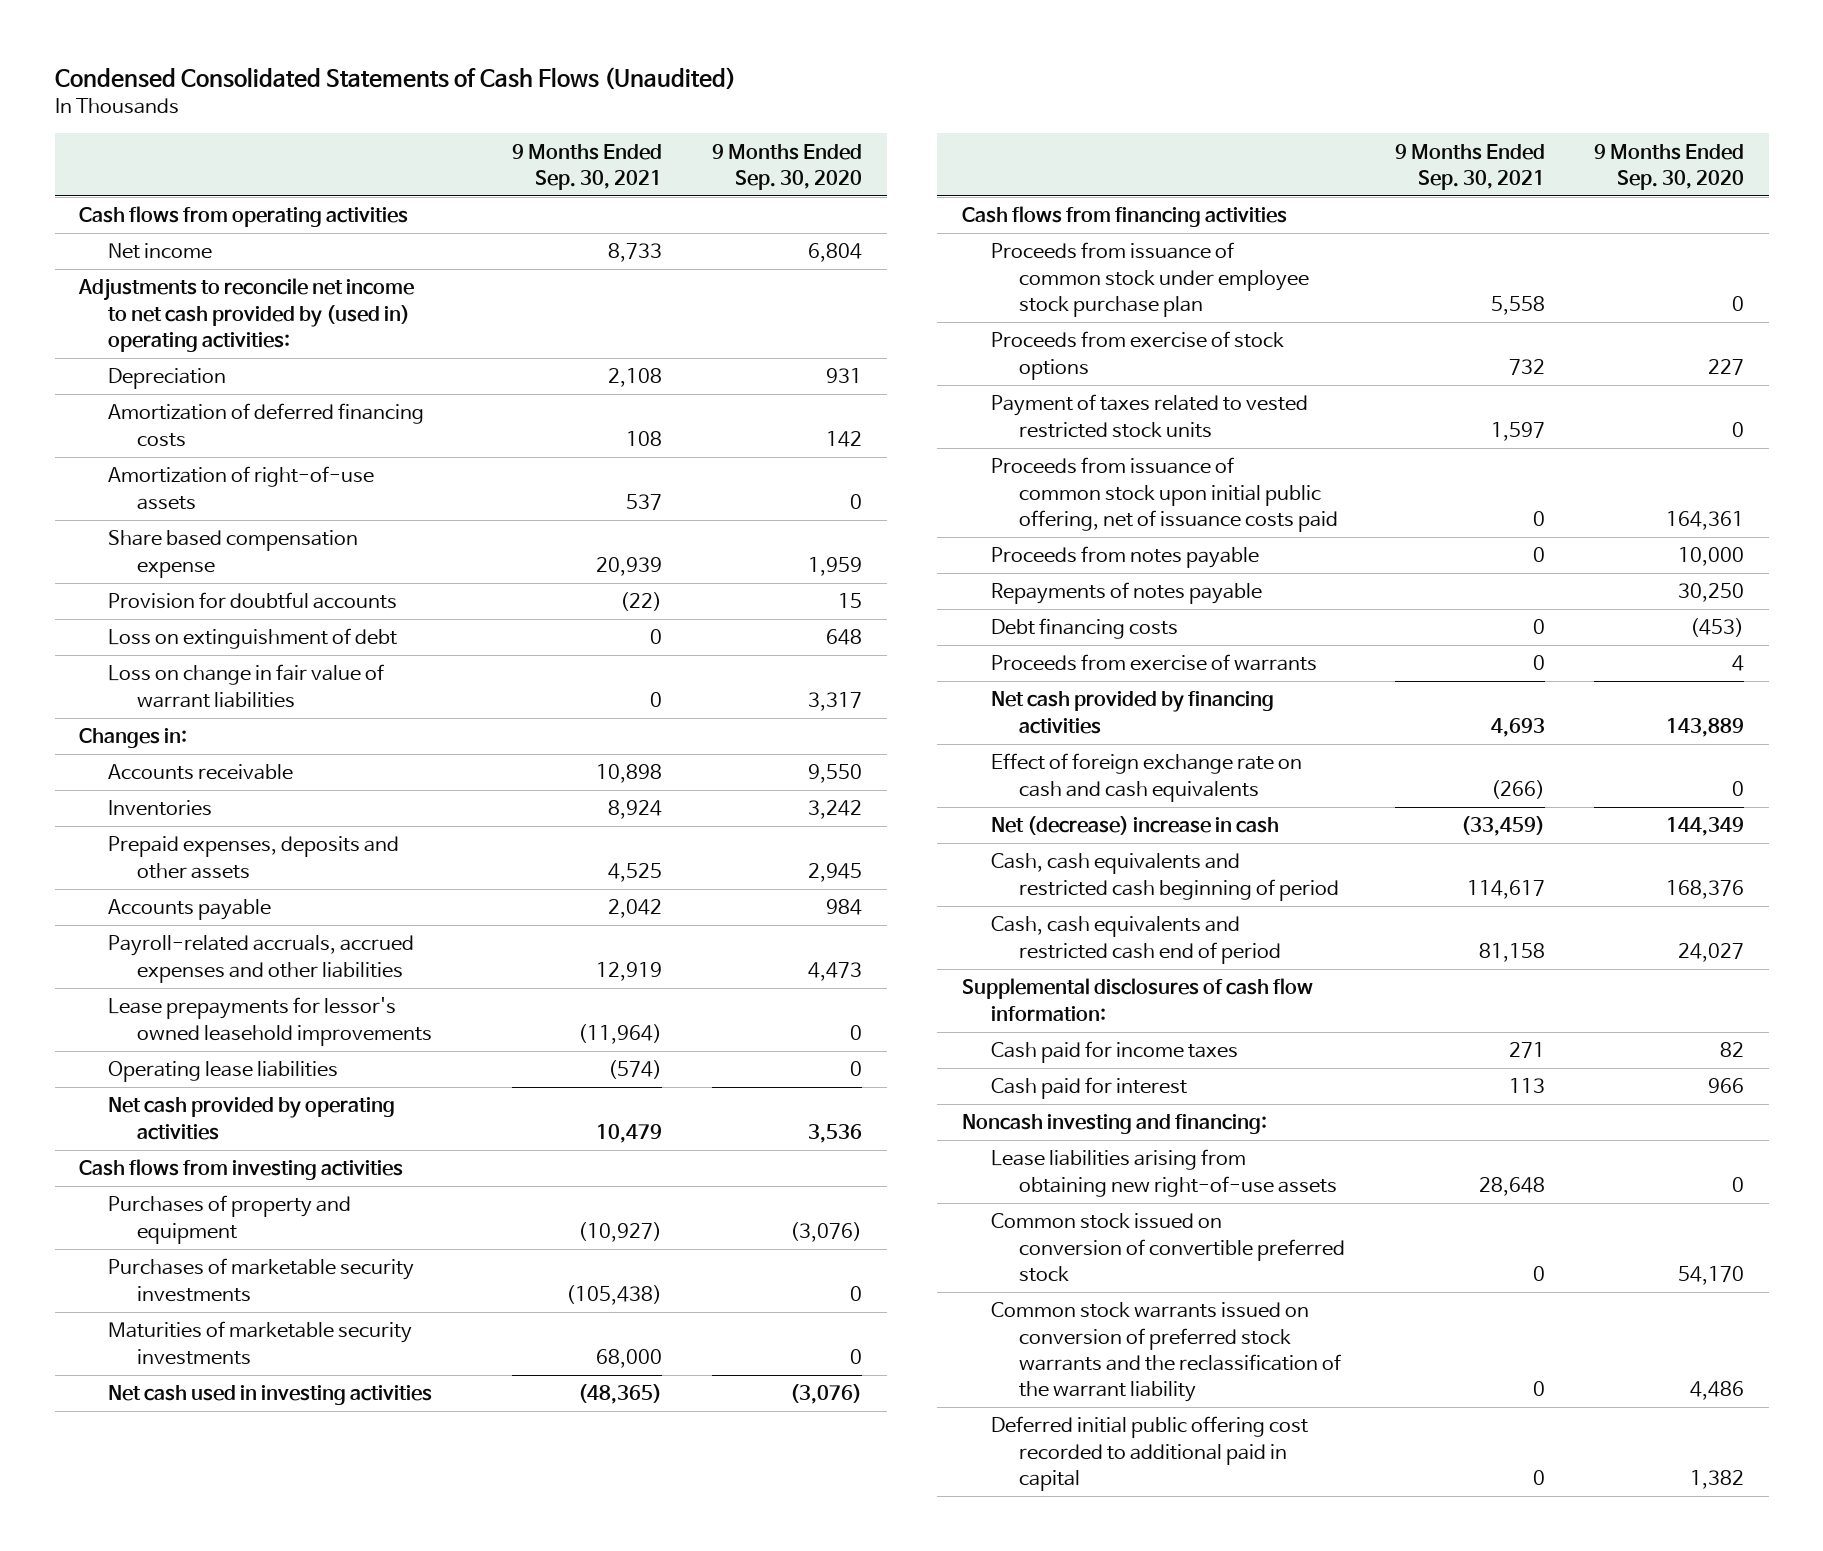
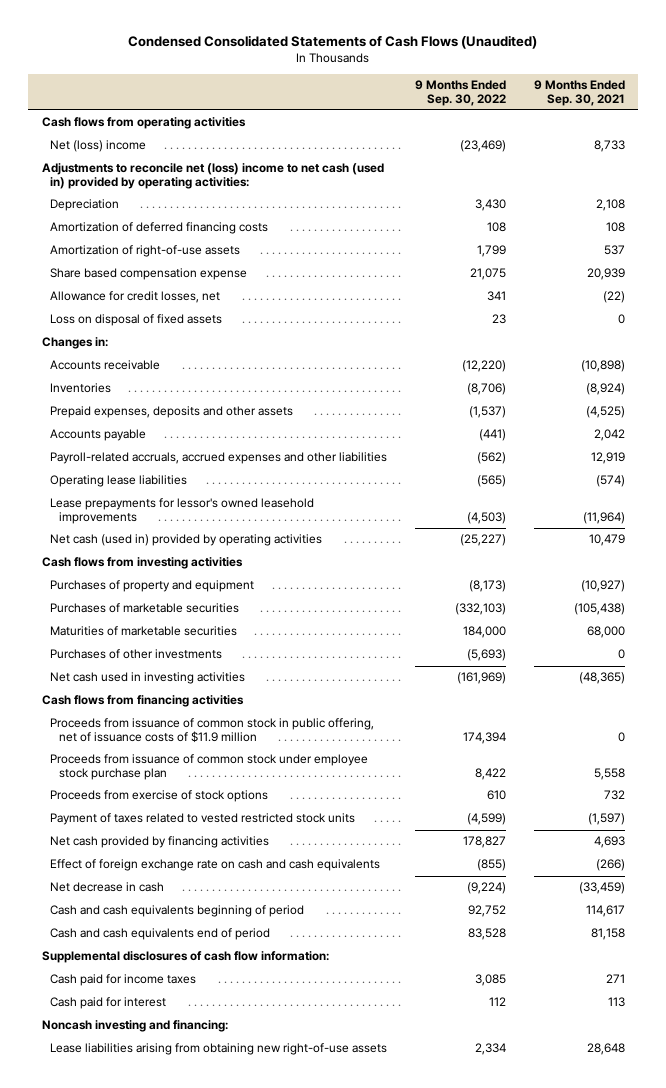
[711,143,862,190] 9 Months Ended Sep. 30, 2020 -> none
none -> [414,80,506,106] 9 Months Ended Sep. 30, 2022
[108,243,213,260] Net income -> [50,140,147,153] Net (loss) income
[78,278,415,352] Adjustments to reconcile net income to net cash provided by (used in) operating activities: -> [41,163,384,189] Adjustments to reconcile net (loss) income to net cash (used in) provided by operating activities:
[108,628,398,650] Loss on extinguishment of debt -> none
[108,664,385,708] Loss on change in fair value of warrant liabilities -> none
[108,592,398,610] Provision for doubtful accounts -> [50,291,221,304] Allowance for credit losses, net
none -> [50,314,223,327] Loss on disposal of fixed assets
[596,764,663,784] 10,898 -> [580,360,625,373] (10,898)
[608,800,663,820] 8,924 -> [585,383,625,396] (8,924)
[608,862,663,882] 4,525 -> [585,406,625,419] (4,525)
[108,997,433,1046] Lease prepayments for lessor's owned leasehold improvements -> [50,498,315,524] Lease prepayments for lessor's owned leasehold improvements
[108,1097,396,1140] Net cash provided by operating activities -> [50,534,323,547] Net cash (used in) provided by operating activities
[108,1258,415,1302] Purchases of marketable security investments -> [50,603,240,614] Purchases of marketable securities
[108,1321,413,1365] Maturities of marketable security investments -> [50,626,238,637] Maturities of marketable securities
none -> [50,649,223,660] Purchases of other investments
none -> [50,718,375,743] Proceeds from issuance of common stock in public offering, net of issuance costs of $11.9 million
[990,457,1339,532] Proceeds from issuance of common stock upon initial public offering, net of issuance costs paid -> none
[990,546,1259,569] Proceeds from notes payable -> none
[990,582,1262,605] Repayments of notes payable -> none
[990,618,1178,640] Debt financing costs -> none
[990,654,1317,672] Proceeds from exercise of warrants -> none
[1490,421,1545,441] 1,597 -> [587,813,625,826] (1,597)
[990,816,1279,836] Net (decrease) increase in cash -> [50,882,165,893] Net decrease in cash
[990,853,1340,901] Cash, cash equivalents and restricted cash beginning of period -> [50,905,305,918] Cash and cash equivalents beginning of period
[990,916,1282,964] Cash, cash equivalents and restricted cash end of period -> [50,928,271,941] Cash and cash equivalents end of period
[990,1213,1346,1282] Common stock issued on conversion of convertible preferred stock -> none
[990,1302,1342,1402] Common stock warrants issued on conversion of preferred stock warrants and the reclassification of the warrant liability -> none
[990,1416,1308,1491] Deferred initial public offering cost recorded to additional paid in capital -> none

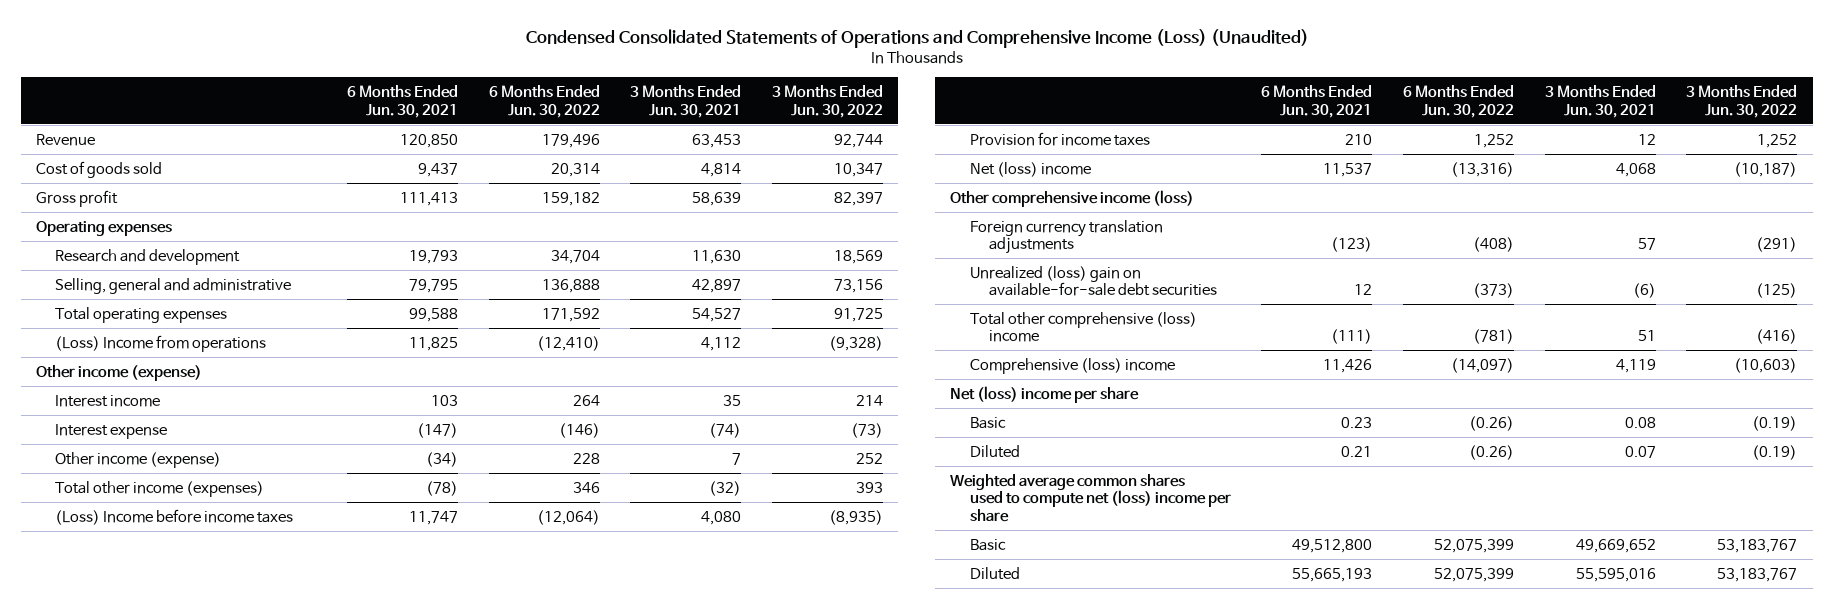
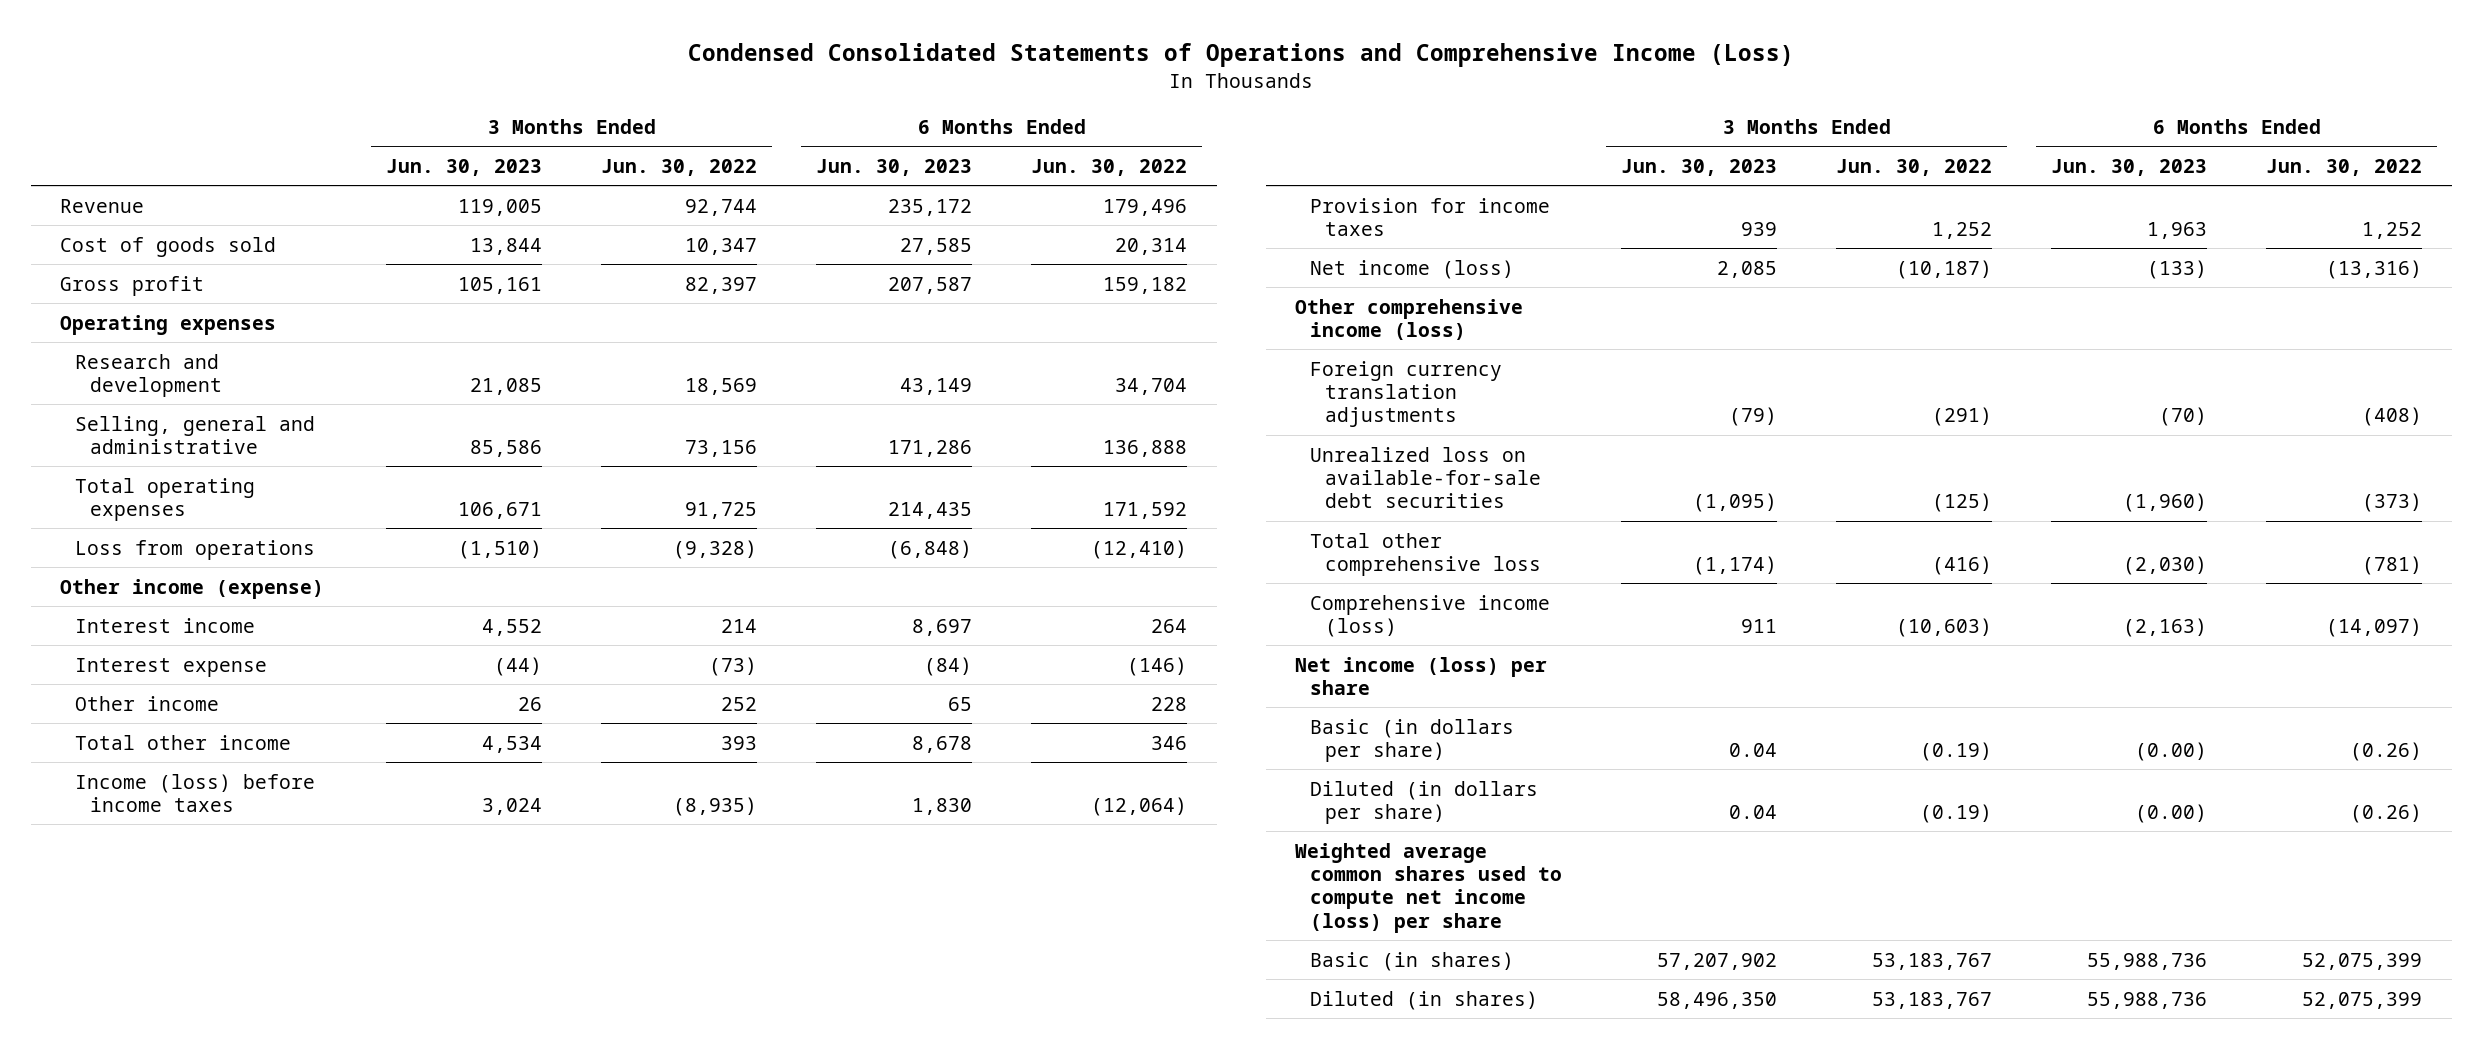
[525,29,1309,49] Condensed Consolidated Statements of Operations and Comprehensive Income (Loss) (Unaudited) -> [688,43,1795,68] Condensed Consolidated Statements of Operations and Comprehensive Income (Loss)
[347,84,459,118] 6 Months Ended Jun. 30, 2021 -> none
[630,84,742,118] 3 Months Ended Jun. 30, 2021 -> none
none -> [386,158,543,176] Jun. 30, 2023
none -> [816,158,973,176] Jun. 30, 2023
[55,334,267,352] (Loss) Income from operations -> [75,539,316,560] Loss from operations
[55,451,222,468] Other income (expense) -> [75,695,220,711] Other income
[55,480,265,497] Total other income (expenses) -> [75,734,292,750] Total other income
[55,508,294,525] (Loss) Income before income taxes -> [75,773,316,812] Income (loss) before income taxes
[969,161,1091,177] Net (loss) income -> [1310,259,1515,279] Net income (loss)
[969,265,1218,297] Unrealized (loss) gain on available-for-sale debt securities -> [1310,446,1542,509] Unrealized loss on available-for-sale debt securities
[969,311,1197,343] Total other comprehensive (loss) income -> [1310,532,1542,576] Total other comprehensive loss
[969,357,1175,374] Comprehensive (loss) income -> [1310,594,1551,637] Comprehensive income (loss)
[950,385,1140,403] Net (loss) income per share -> [1295,656,1548,695] Net income (loss) per share
[969,416,1006,429] Basic -> [1310,718,1515,762] Basic (in dollars per share)
[969,444,1020,458] Diluted -> [1310,780,1539,824] Diluted (in dollars per share)
[950,473,1231,523] Weighted average common shares used to compute net (loss) income per share -> [1295,842,1563,933] Weighted average common shares used to compute net income (loss) per share
[969,538,1006,551] Basic -> [1310,951,1515,971] Basic (in shares)
[969,566,1020,580] Diluted -> [1310,990,1539,1010] Diluted (in shares)

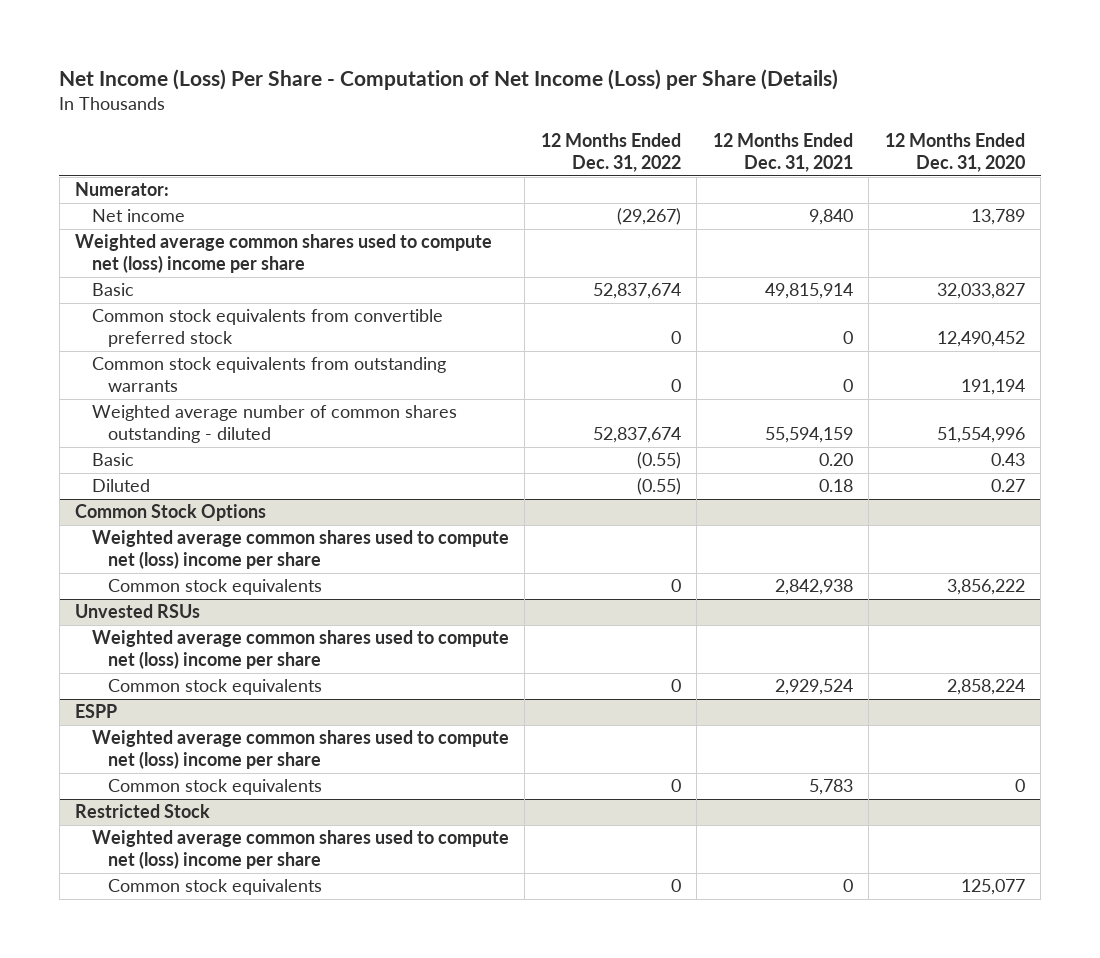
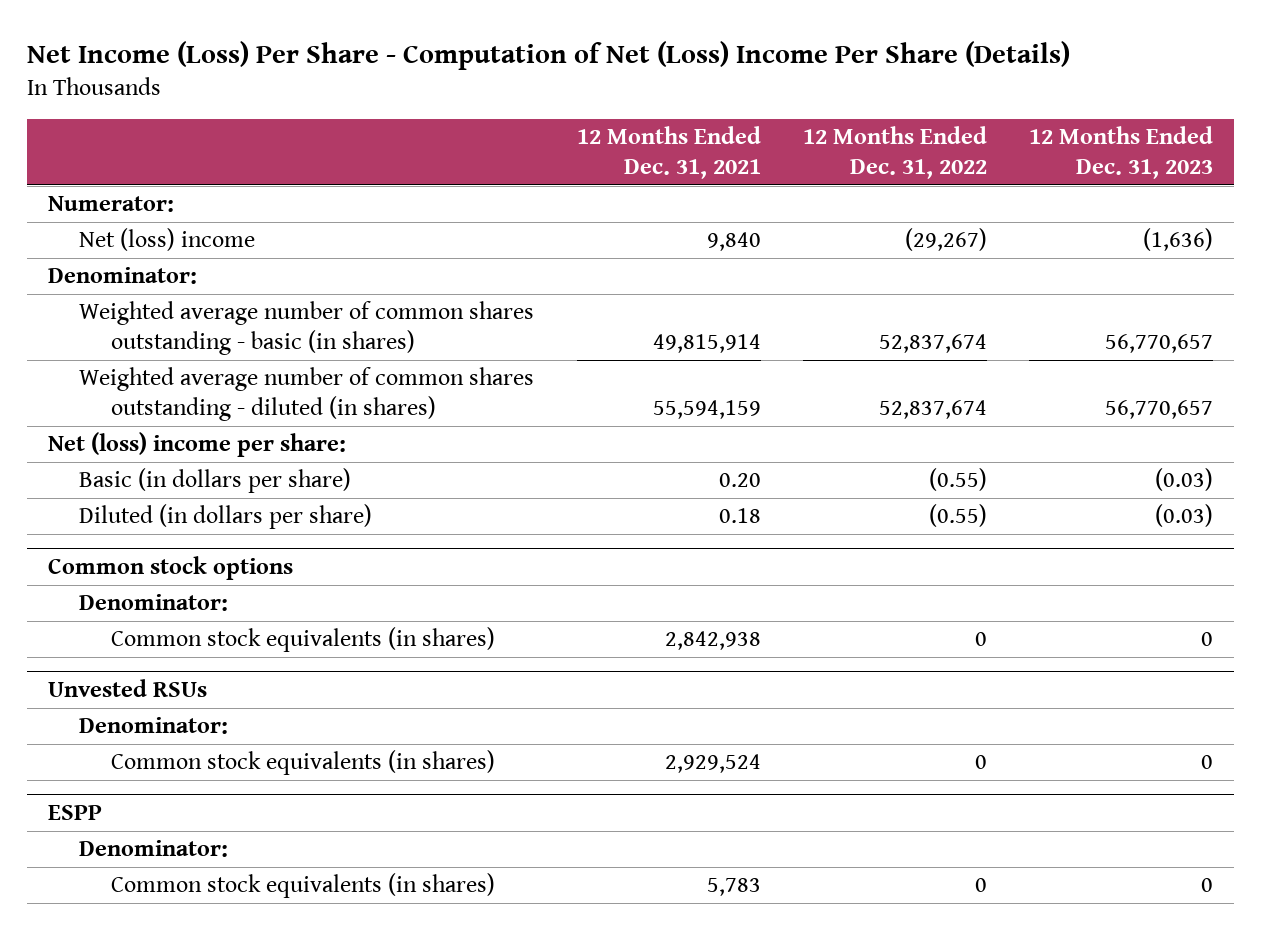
[59,69,839,91] Net Income (Loss) Per Share - Computation of Net Income (Loss) per Share (Details) -> [26,41,1070,71] Net Income (Loss) Per Share - Computation of Net (Loss) Income Per Share (Details)
[884,133,1025,173] 12 Months Ended Dec. 31, 2020 -> none
none -> [1029,126,1214,180] 12 Months Ended Dec. 31, 2023
[91,309,443,348] Common stock equivalents from convertible preferred stock -> none
[91,357,446,393] Common stock equivalents from outstanding warrants -> none
[91,209,185,223] Net income -> [79,228,256,252] Net (loss) income
[75,234,493,274] Weighted average common shares used to compute net (loss) income per share -> [47,267,197,285] Denominator:
[91,283,134,297] Basic -> [79,301,535,356] Weighted average number of common shares outstanding - basic (in shares)
[91,405,457,444] Weighted average number of common shares outstanding - diluted -> [79,367,535,422] Weighted average number of common shares outstanding - diluted (in shares)
none -> [47,432,346,458] Net (loss) income per share:
[91,453,134,467] Basic -> [79,468,352,494] Basic (in dollars per share)
[91,479,150,493] Diluted -> [79,504,373,530] Diluted (in dollars per share)
[75,504,267,522] Common Stock Options -> [47,556,293,581] Common stock options
[91,530,509,570] Weighted average common shares used to compute net (loss) income per share -> [79,594,229,612] Denominator:
[108,579,323,596] Common stock equivalents -> [111,627,496,653] Common stock equivalents (in shares)
[91,630,509,670] Weighted average common shares used to compute net (loss) income per share -> [79,717,229,735] Denominator:
[108,679,323,696] Common stock equivalents -> [111,750,496,776] Common stock equivalents (in shares)
[75,804,211,819] Restricted Stock -> none
[91,830,509,870] Weighted average common shares used to compute net (loss) income per share -> none
[108,879,323,896] Common stock equivalents -> none
[91,730,509,770] Weighted average common shares used to compute net (loss) income per share -> [79,840,229,858] Denominator:
[108,779,323,796] Common stock equivalents -> [111,873,496,899] Common stock equivalents (in shares)

